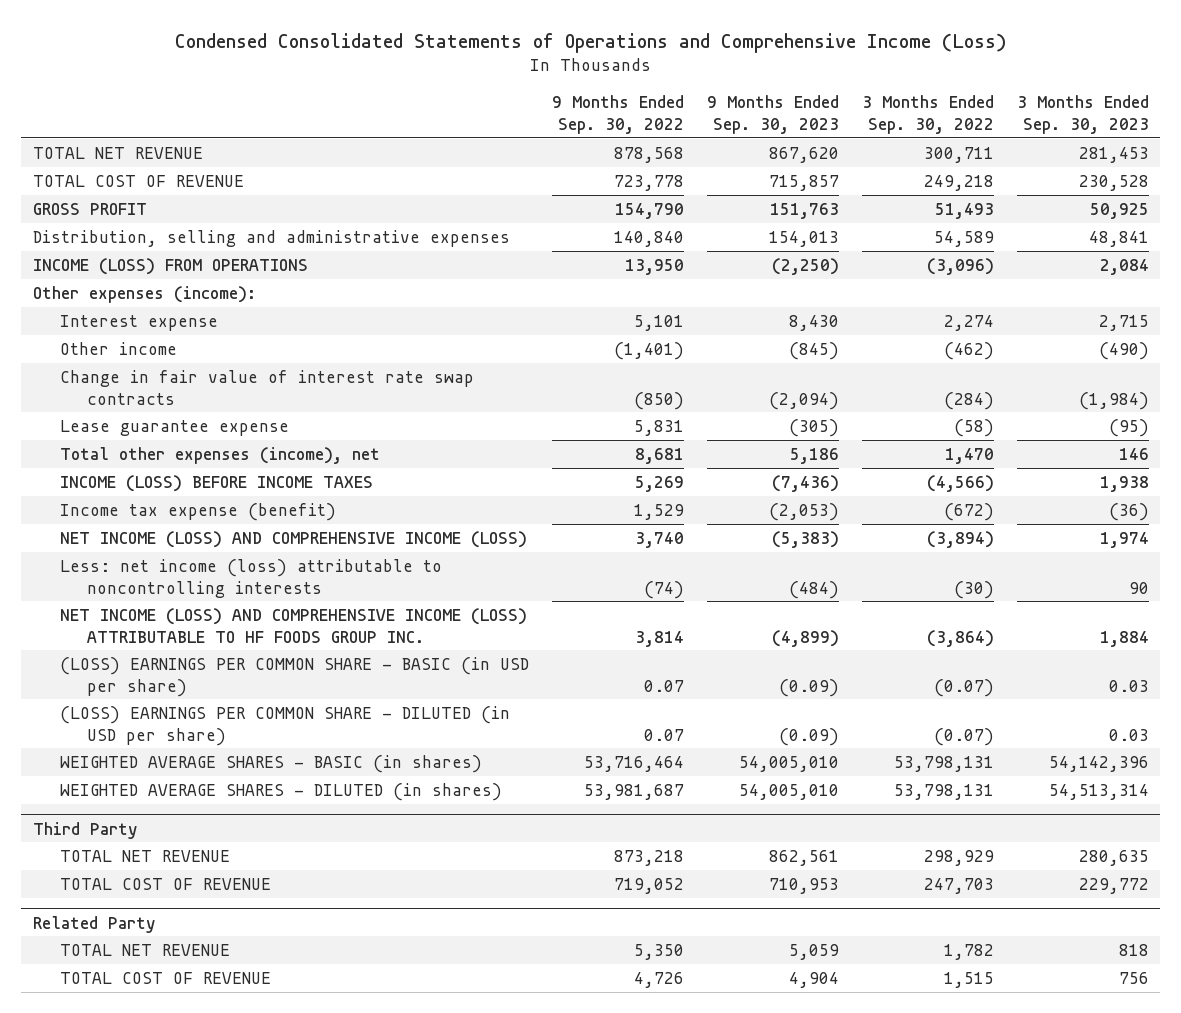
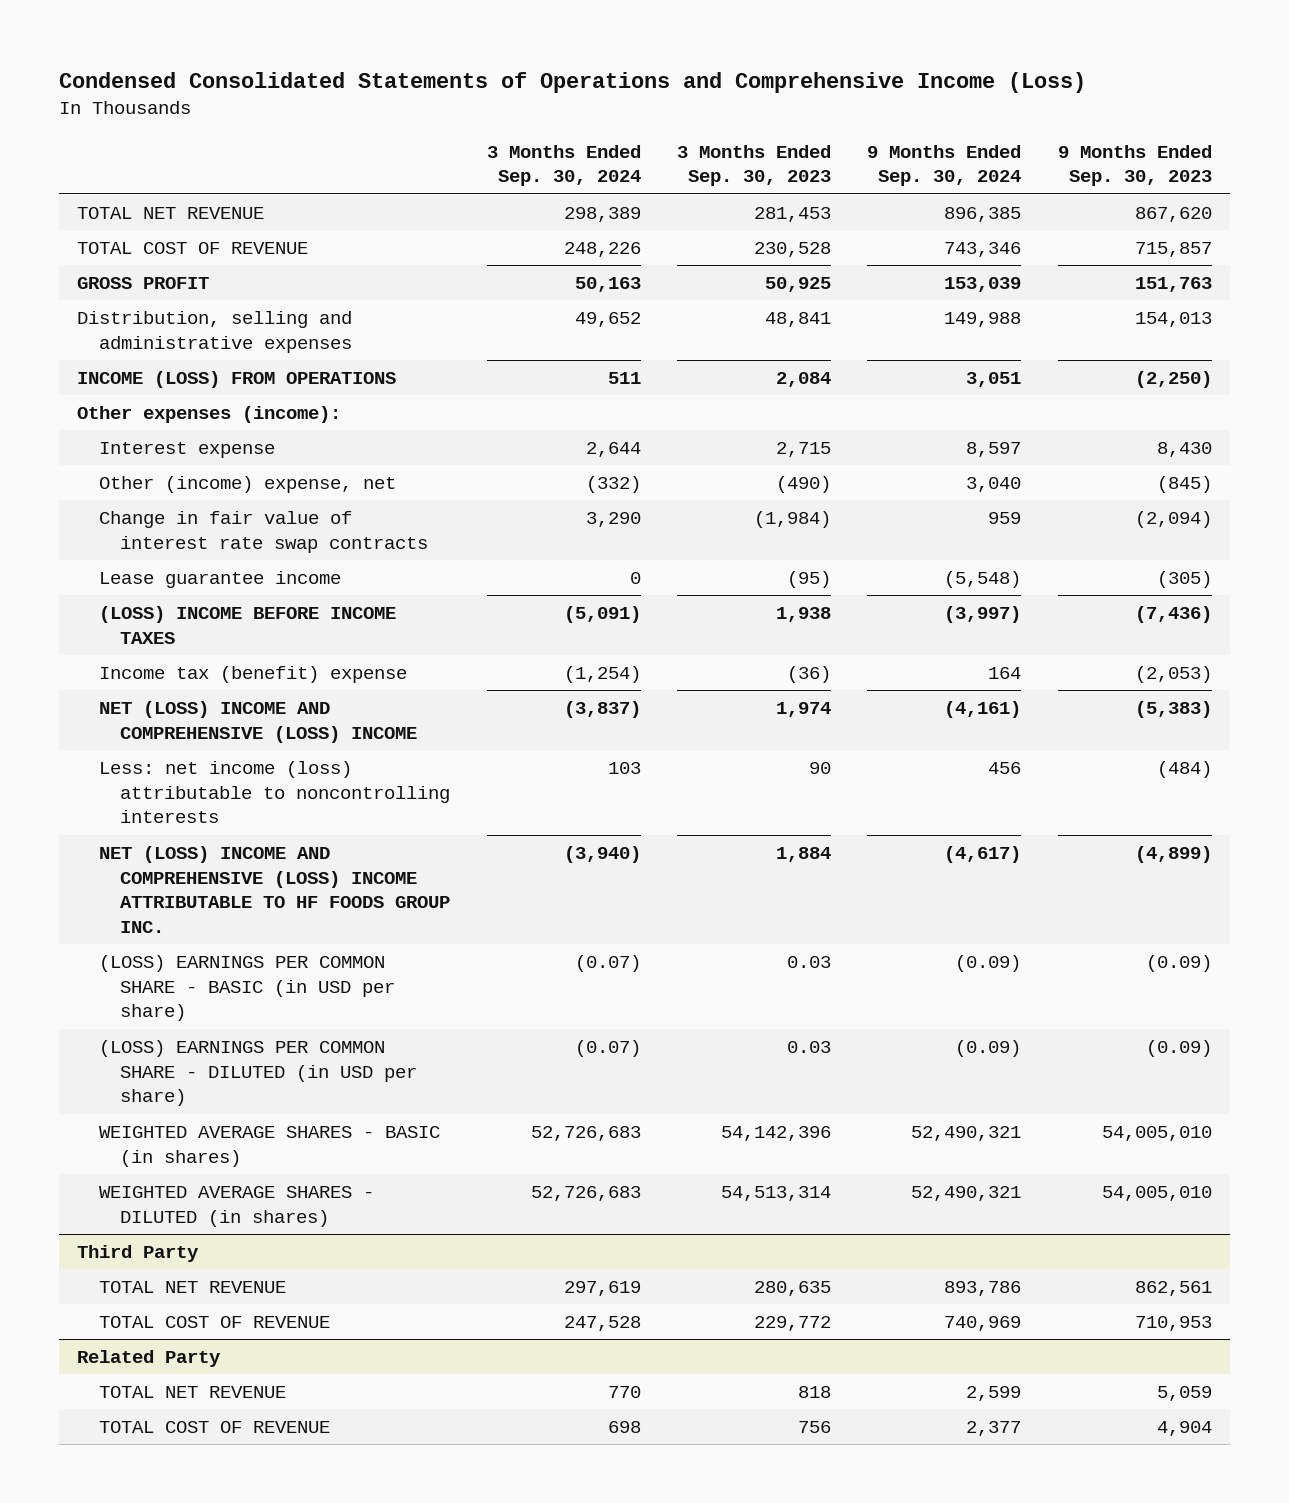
[551,94,684,134] 9 Months Ended Sep. 30, 2022 -> none
[861,94,994,134] 3 Months Ended Sep. 30, 2022 -> none
none -> [486,144,641,187] 3 Months Ended Sep. 30, 2024
none -> [867,144,1022,187] 9 Months Ended Sep. 30, 2024
[59,341,177,355] Other income -> [98,476,396,494] Other (income) expense, net
[59,446,380,464] Total other expenses (income), net -> none
[59,419,289,436] Lease guarantee expense -> [98,571,341,589] Lease guarantee income
[59,474,373,492] INCOME (LOSS) BEFORE INCOME TAXES -> [98,606,396,644] (LOSS) INCOME BEFORE INCOME TAXES
[59,502,336,521] Income tax expense (benefit) -> [98,666,407,684] Income tax (benefit) expense
[59,530,527,548] NET INCOME (LOSS) AND COMPREHENSIVE INCOME (LOSS) -> [98,701,418,743] NET (LOSS) INCOME AND COMPREHENSIVE (LOSS) INCOME
[59,607,527,643] NET INCOME (LOSS) AND COMPREHENSIVE INCOME (LOSS) ATTRIBUTABLE TO HF FOODS GROUP INC. -> [98,846,451,933] NET (LOSS) INCOME AND COMPREHENSIVE (LOSS) INCOME ATTRIBUTABLE TO HF FOODS GROUP INC.

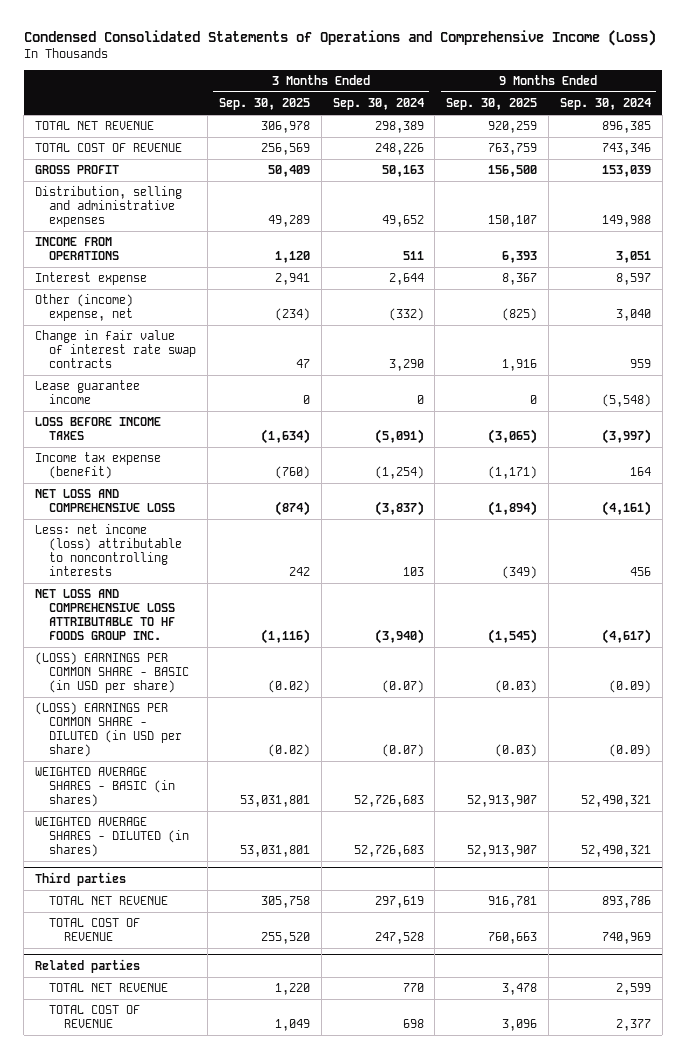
[677,144,832,187] 3 Months Ended Sep. 30, 2023 -> none
[1057,144,1212,187] 9 Months Ended Sep. 30, 2023 -> none
none -> [219,98,311,111] Sep. 30, 2025
none -> [446,98,538,111] Sep. 30, 2025
[76,406,341,424] Other expenses (income): -> none
[76,371,396,389] INCOME (LOSS) FROM OPERATIONS -> [35,237,120,261] INCOME FROM OPERATIONS
[98,606,396,644] (LOSS) INCOME BEFORE INCOME TAXES -> [35,417,162,441] LOSS BEFORE INCOME TAXES
[98,666,407,684] Income tax (benefit) expense -> [35,452,162,480] Income tax expense (benefit)
[98,701,418,743] NET (LOSS) INCOME AND COMPREHENSIVE (LOSS) INCOME -> [35,489,176,513] NET LOSS AND COMPREHENSIVE LOSS
[98,846,451,933] NET (LOSS) INCOME AND COMPREHENSIVE (LOSS) INCOME ATTRIBUTABLE TO HF FOODS GROUP INC. -> [35,589,176,640] NET LOSS AND COMPREHENSIVE LOSS ATTRIBUTABLE TO HF FOODS GROUP INC.
[76,1245,199,1263] Third Party -> none
none -> [35,872,127,887] Third parties
[76,1350,221,1368] Related Party -> none
none -> [35,959,141,974] Related parties

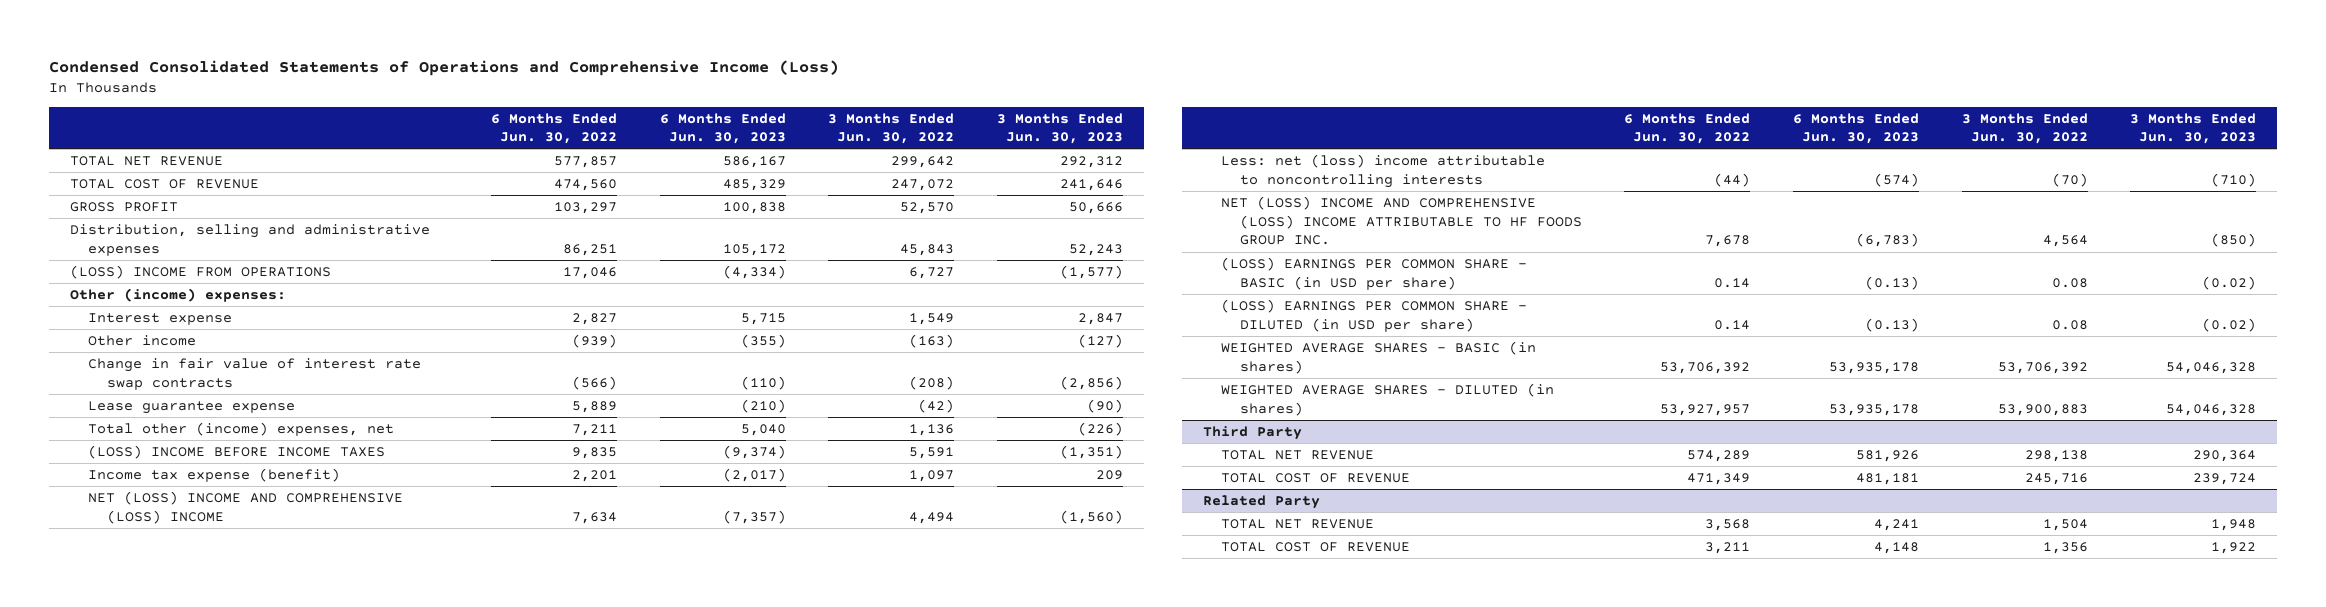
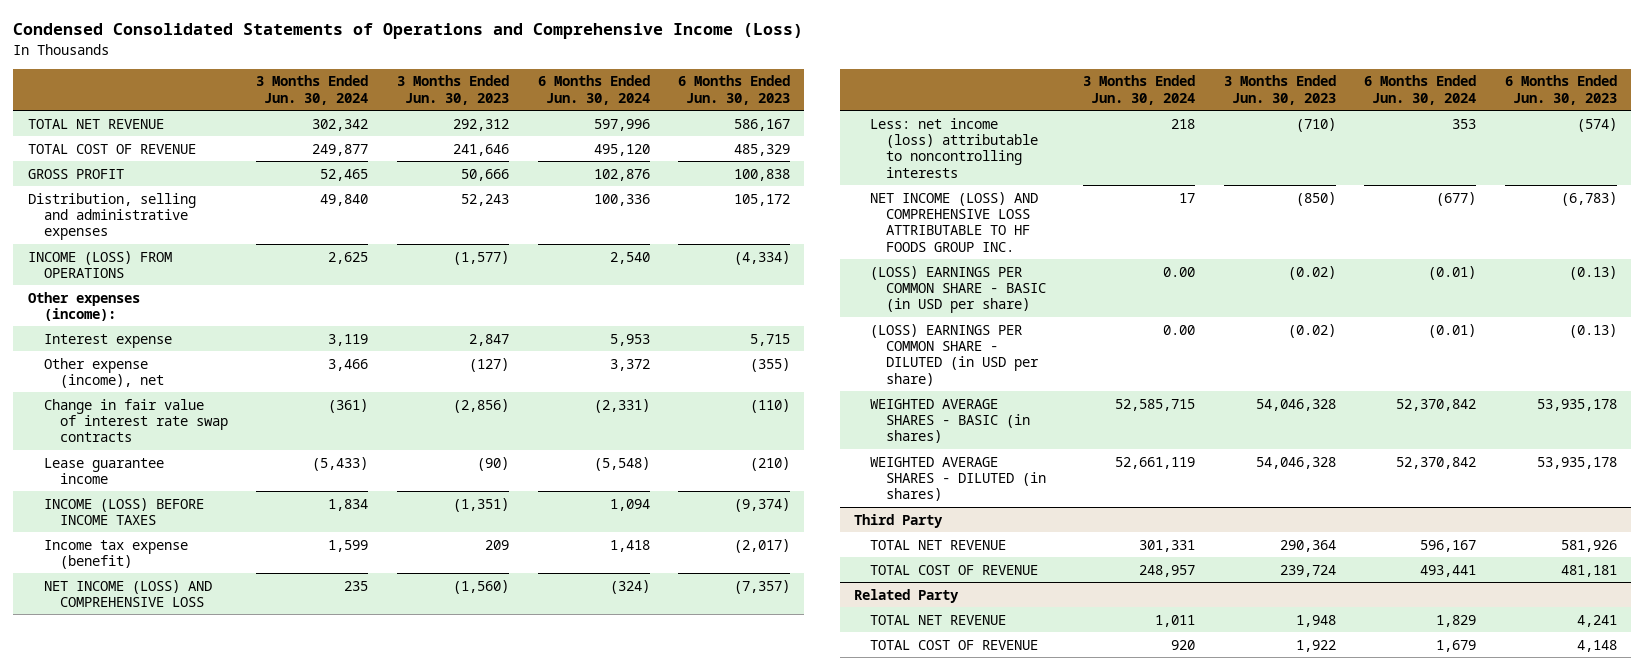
[491,112,618,145] 6 Months Ended Jun. 30, 2022 -> none
[828,112,955,145] 3 Months Ended Jun. 30, 2022 -> none
none -> [256,75,369,105] 3 Months Ended Jun. 30, 2024
none -> [537,75,650,105] 6 Months Ended Jun. 30, 2024
[69,264,331,279] (LOSS) INCOME FROM OPERATIONS -> [27,250,172,278] INCOME (LOSS) FROM OPERATIONS
[69,287,286,302] Other (income) expenses: -> [27,291,140,321] Other expenses (income):
[88,334,197,346] Other income -> [43,357,164,388] Other expense (income), net
[88,421,395,436] Total other (income) expenses, net -> none
[88,400,296,414] Lease guarantee expense -> [43,457,164,484] Lease guarantee income
[88,444,386,459] (LOSS) INCOME BEFORE INCOME TAXES -> [43,497,204,525] INCOME (LOSS) BEFORE INCOME TAXES
[88,490,404,524] NET (LOSS) INCOME AND COMPREHENSIVE (LOSS) INCOME -> [43,579,212,607] NET INCOME (LOSS) AND COMPREHENSIVE LOSS
[1221,153,1546,188] Less: net (loss) income attributable to noncontrolling interests -> [870,117,1039,178] Less: net income (loss) attributable to noncontrolling interests
[1221,195,1582,246] NET (LOSS) INCOME AND COMPREHENSIVE (LOSS) INCOME ATTRIBUTABLE TO HF FOODS GROUP INC. -> [870,191,1039,252] NET INCOME (LOSS) AND COMPREHENSIVE LOSS ATTRIBUTABLE TO HF FOODS GROUP INC.

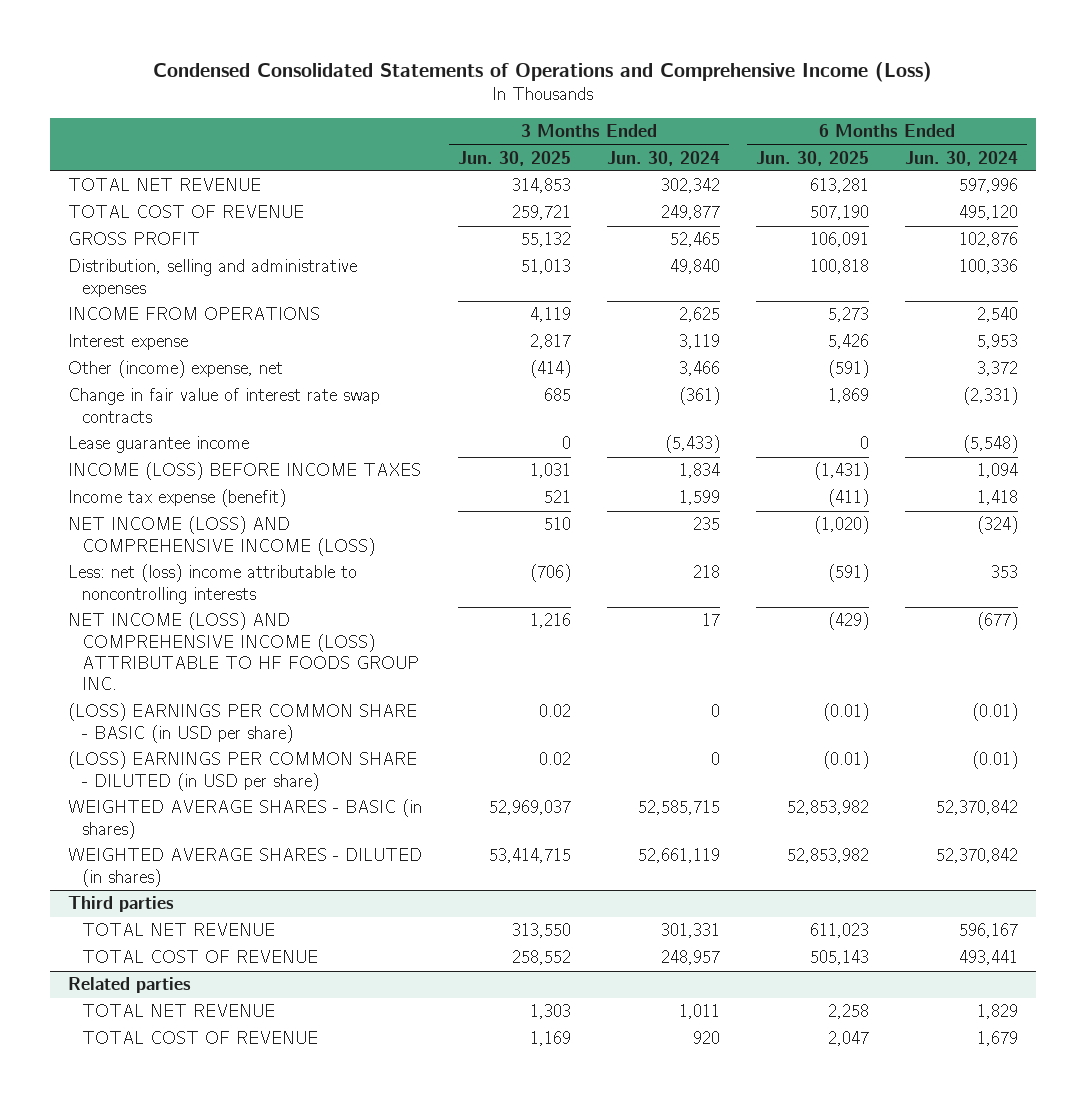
[397,75,510,105] 3 Months Ended Jun. 30, 2023 -> none
[678,75,791,105] 6 Months Ended Jun. 30, 2023 -> none
none -> [457,150,571,166] Jun. 30, 2025
none -> [755,150,869,166] Jun. 30, 2025
[27,291,140,321] Other expenses (income): -> none
[27,250,172,278] INCOME (LOSS) FROM OPERATIONS -> [67,307,320,321] INCOME FROM OPERATIONS
[43,357,164,388] Other expense (income), net -> [67,360,283,379] Other (income) expense, net
[43,579,212,607] NET INCOME (LOSS) AND COMPREHENSIVE LOSS -> [67,516,375,556] NET INCOME (LOSS) AND COMPREHENSIVE INCOME (LOSS)
[870,117,1039,178] Less: net income (loss) attributable to noncontrolling interests -> [67,564,357,604] Less: net (loss) income attributable to noncontrolling interests
[870,191,1039,252] NET INCOME (LOSS) AND COMPREHENSIVE LOSS ATTRIBUTABLE TO HF FOODS GROUP INC. -> [67,612,419,691] NET INCOME (LOSS) AND COMPREHENSIVE INCOME (LOSS) ATTRIBUTABLE TO HF FOODS GROUP INC.
[1163,266,1196,277] 0.00 -> [710,704,720,718] 0
[1163,324,1196,335] 0.00 -> [710,752,720,766] 0
[854,513,944,528] Third Party -> none
none -> [67,896,174,913] Third parties
[854,588,960,603] Related Party -> none
none -> [67,977,191,994] Related parties

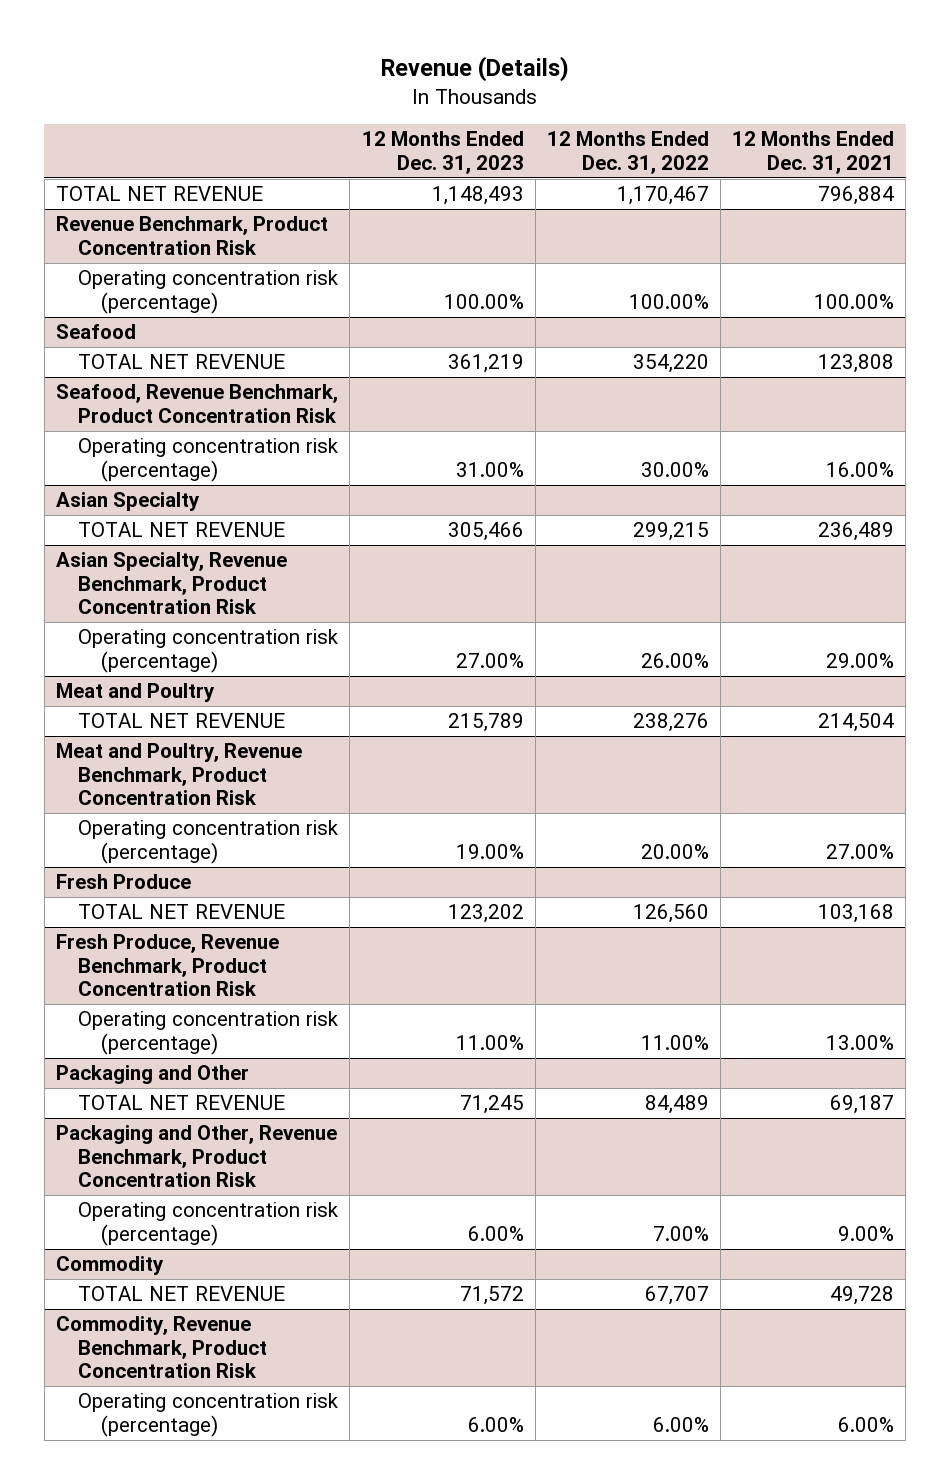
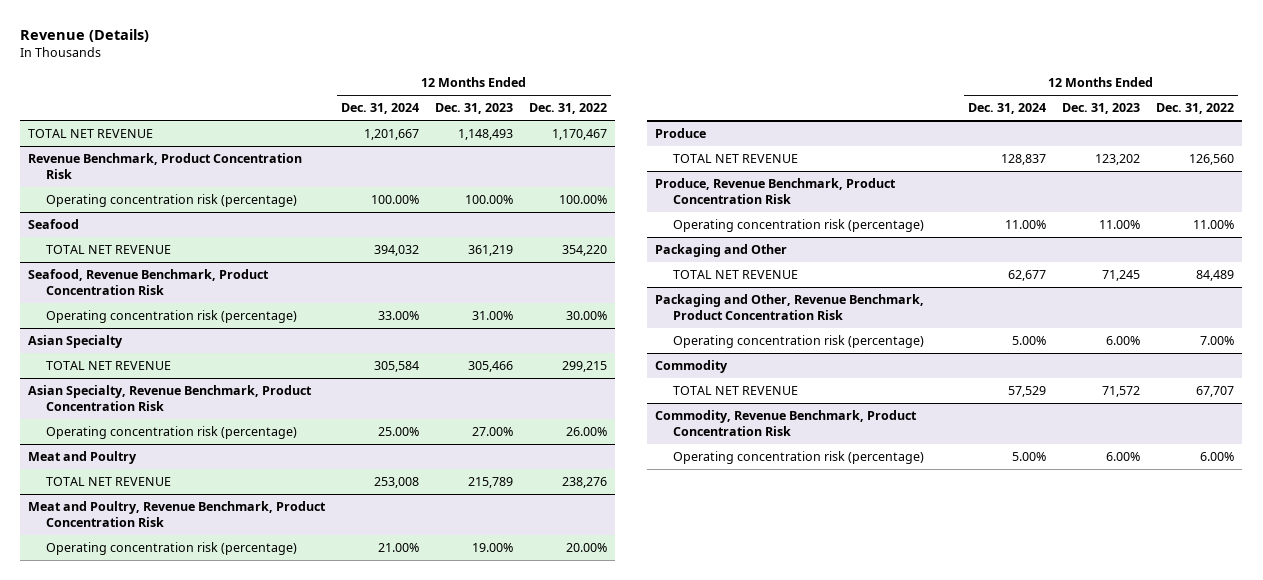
[732,131,895,174] 12 Months Ended Dec. 31, 2021 -> none
none -> [341,103,420,115] Dec. 31, 2024
[56,874,192,890] Fresh Produce -> [655,128,707,139] Produce
[56,934,280,997] Fresh Produce, Revenue Benchmark, Product Concentration Risk -> [655,178,897,204] Produce, Revenue Benchmark, Product Concentration Risk

